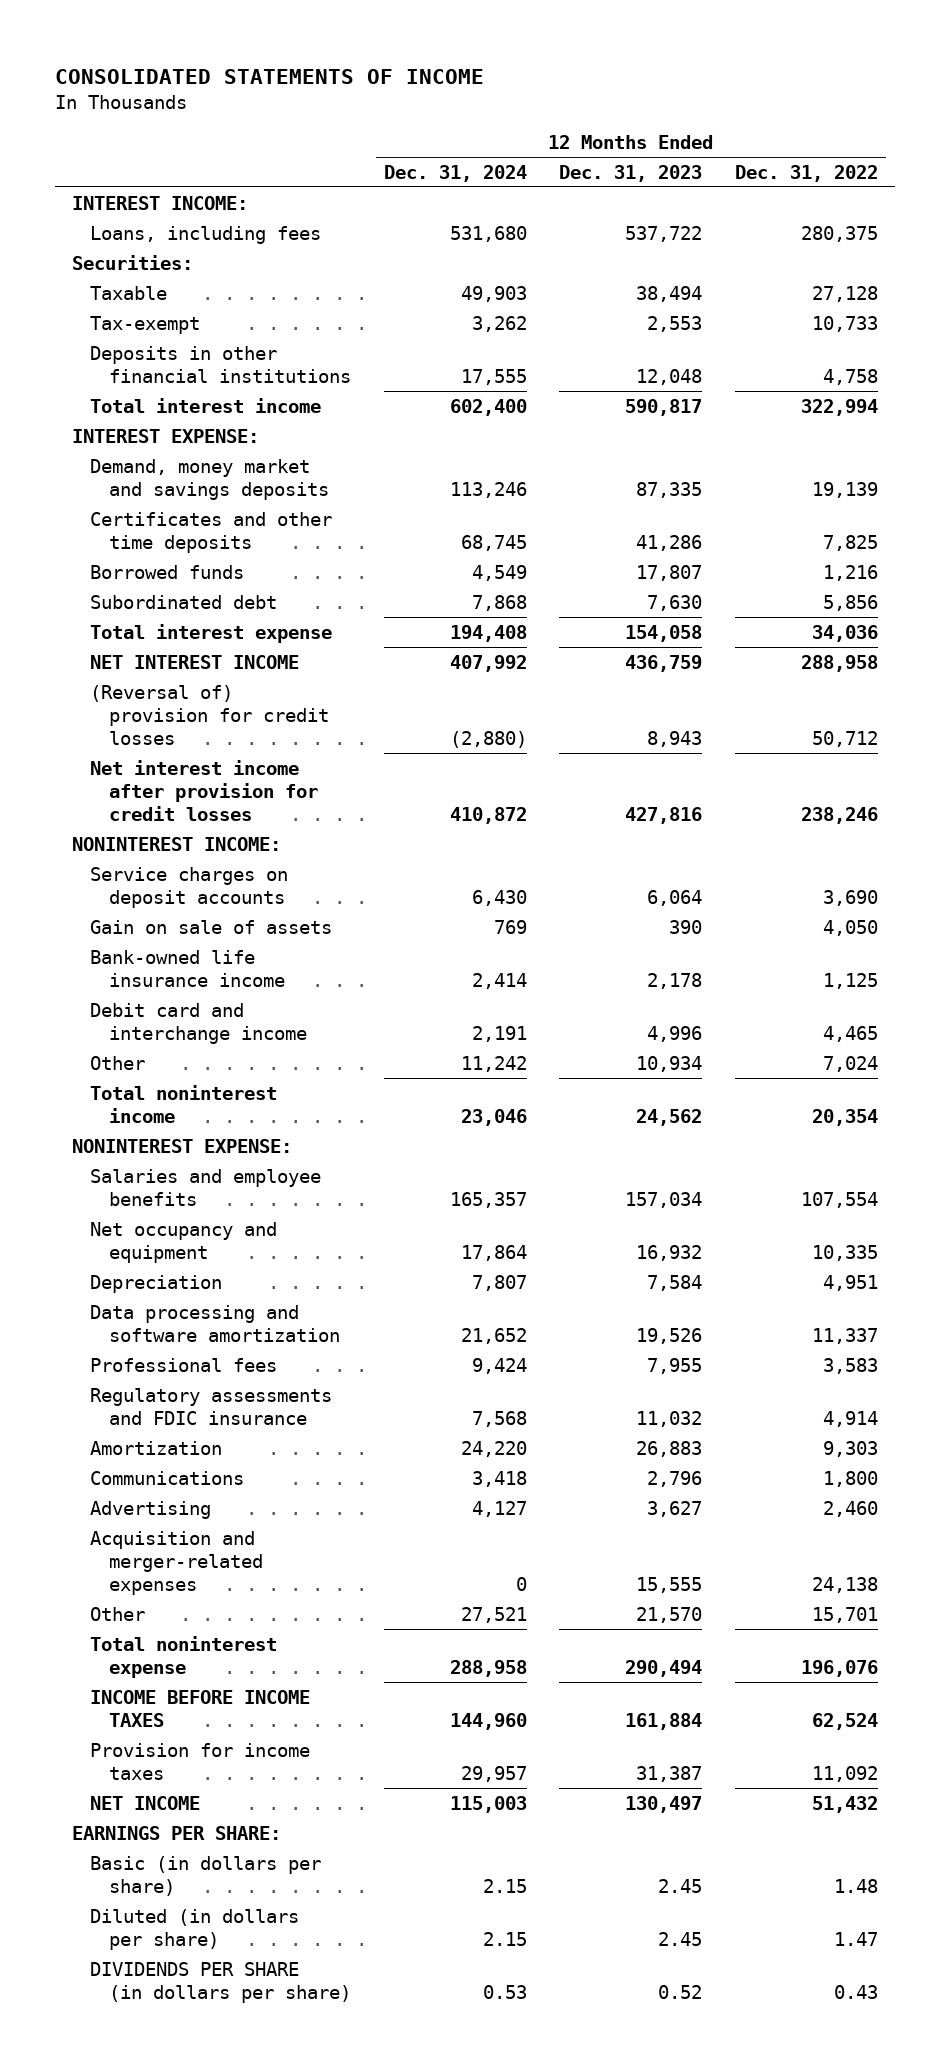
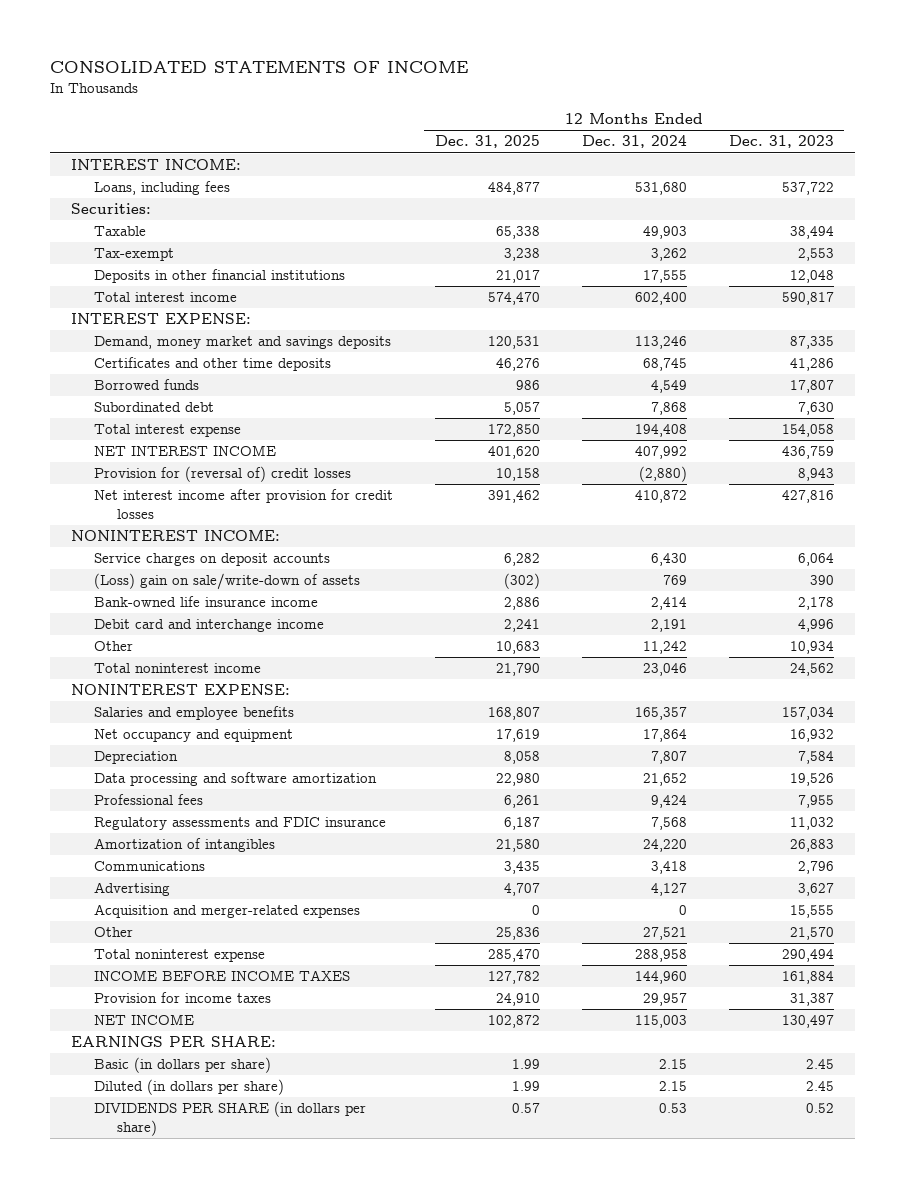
[735,164,879,182] Dec. 31, 2022 -> none
none -> [434,135,540,149] Dec. 31, 2025
[90,684,329,745] (Reversal of) provision for credit losses -> [93,466,351,483] Provision for (reversal of) credit losses
[90,919,333,934] Gain on sale of assets -> [93,573,360,591] (Loss) gain on sale/write-down of assets
[90,1440,223,1455] Amortization -> [93,838,275,853] Amortization of intangibles

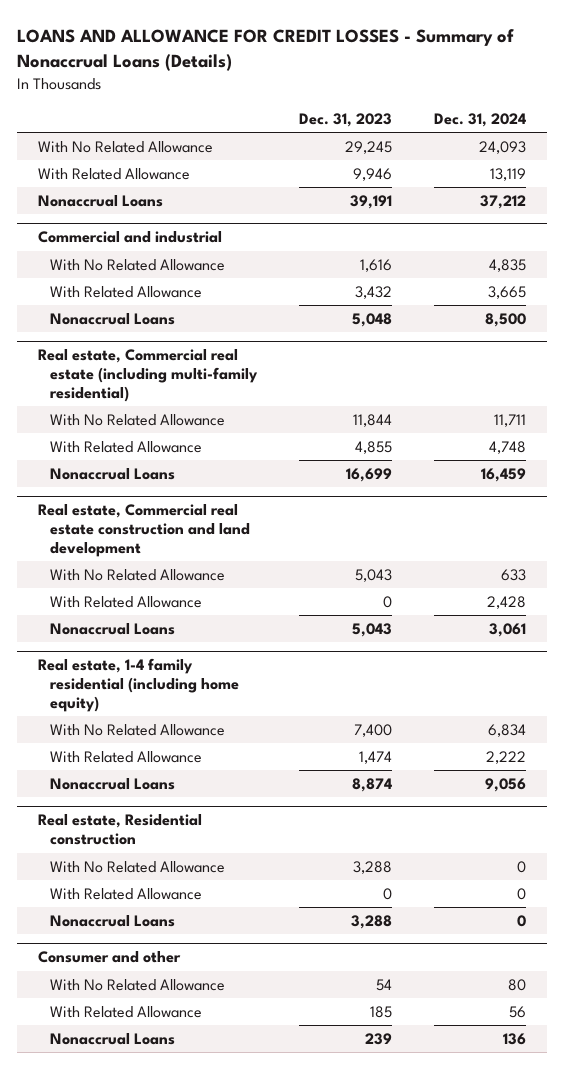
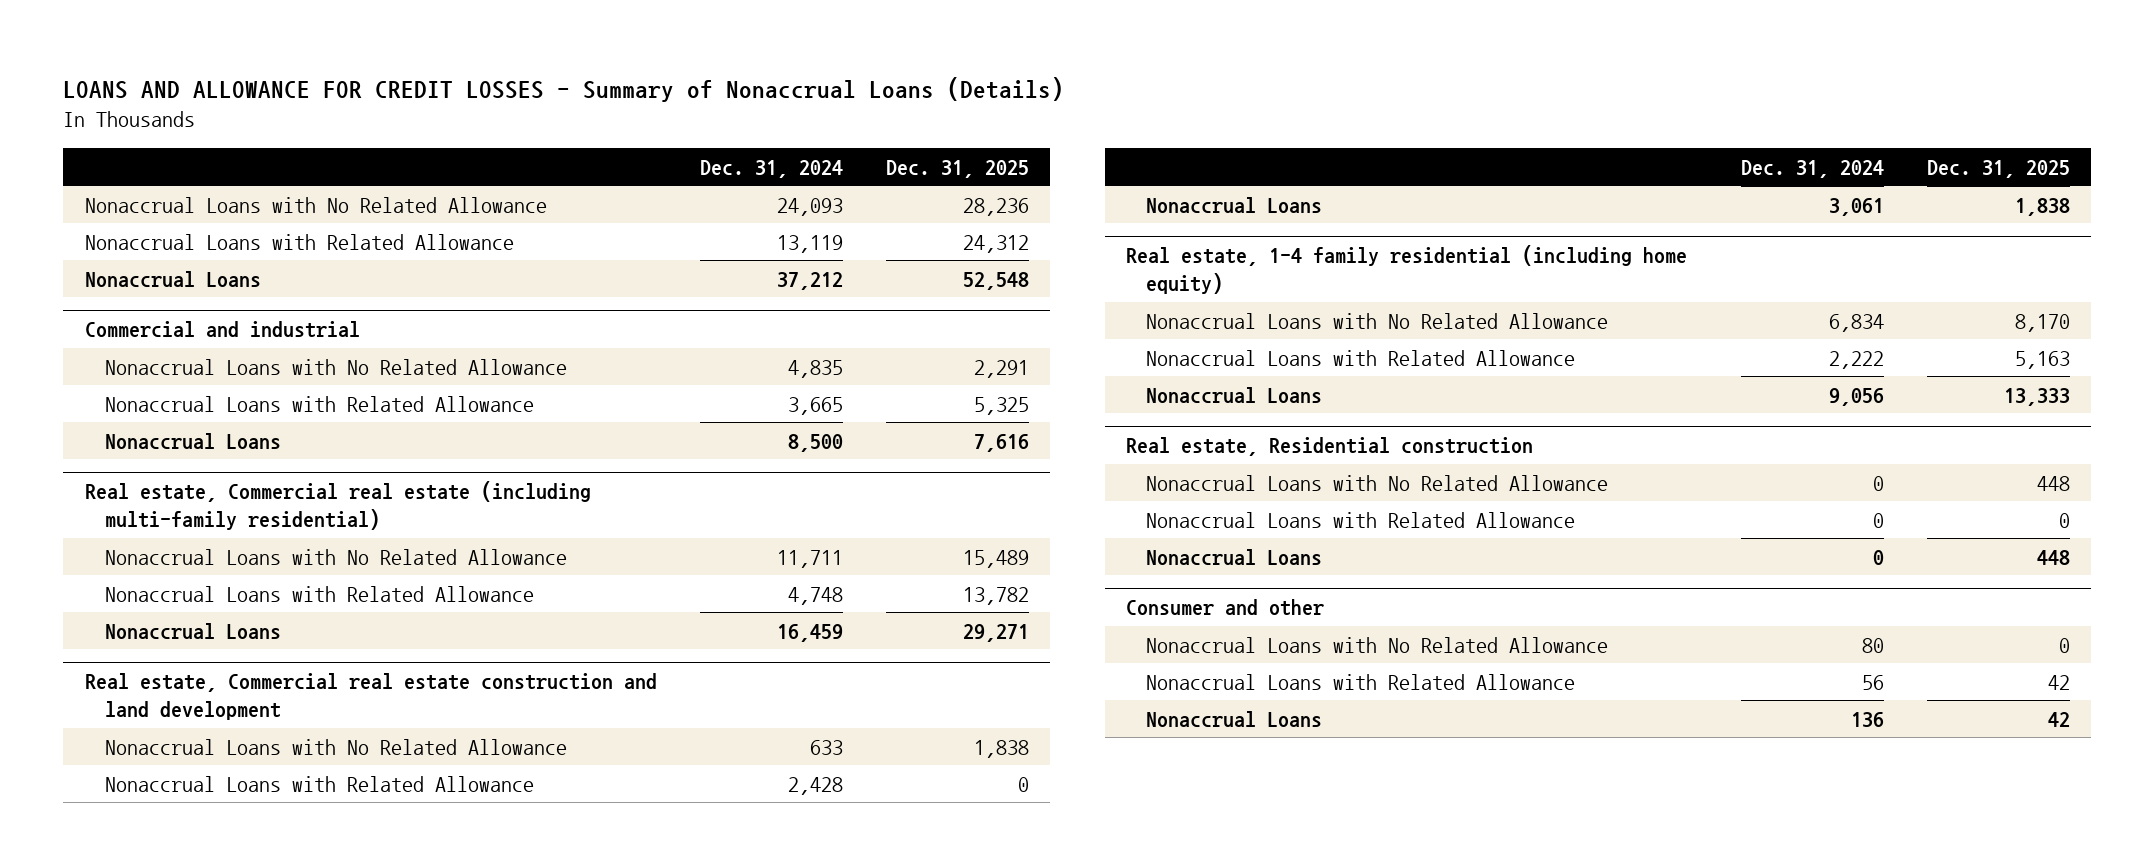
[299,112,393,127] Dec. 31, 2023 -> none
none -> [885,159,1029,178] Dec. 31, 2025
[37,140,213,153] With No Related Allowance -> [84,196,547,213] Nonaccrual Loans with No Related Allowance
[37,167,190,180] With Related Allowance -> [84,233,514,250] Nonaccrual Loans with Related Allowance
[50,258,226,271] With No Related Allowance -> [105,358,568,375] Nonaccrual Loans with No Related Allowance
[50,285,203,298] With Related Allowance -> [105,395,535,412] Nonaccrual Loans with Related Allowance
[50,413,226,426] With No Related Allowance -> [105,548,568,565] Nonaccrual Loans with No Related Allowance
[50,440,203,453] With Related Allowance -> [105,585,535,602] Nonaccrual Loans with Related Allowance
[50,568,226,581] With No Related Allowance -> [105,738,568,755] Nonaccrual Loans with No Related Allowance
[50,595,203,608] With Related Allowance -> [105,775,535,792] Nonaccrual Loans with Related Allowance
[50,723,226,736] With No Related Allowance -> [1146,312,1609,329] Nonaccrual Loans with No Related Allowance
[50,750,203,763] With Related Allowance -> [1146,349,1576,366] Nonaccrual Loans with Related Allowance
[50,860,226,873] With No Related Allowance -> [1146,474,1609,491] Nonaccrual Loans with No Related Allowance
[50,887,203,900] With Related Allowance -> [1146,511,1576,528] Nonaccrual Loans with Related Allowance
[50,978,226,991] With No Related Allowance -> [1146,636,1609,653] Nonaccrual Loans with No Related Allowance
[50,1005,203,1018] With Related Allowance -> [1146,673,1576,690] Nonaccrual Loans with Related Allowance

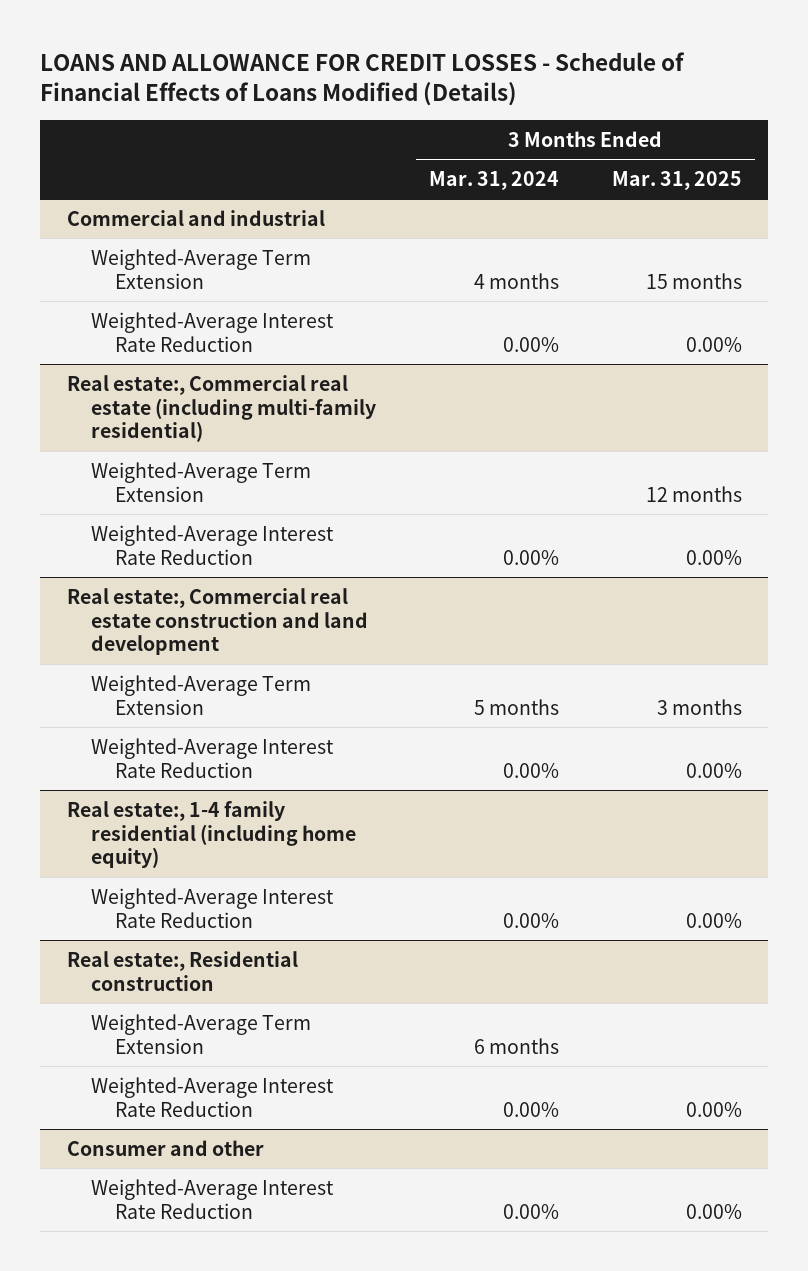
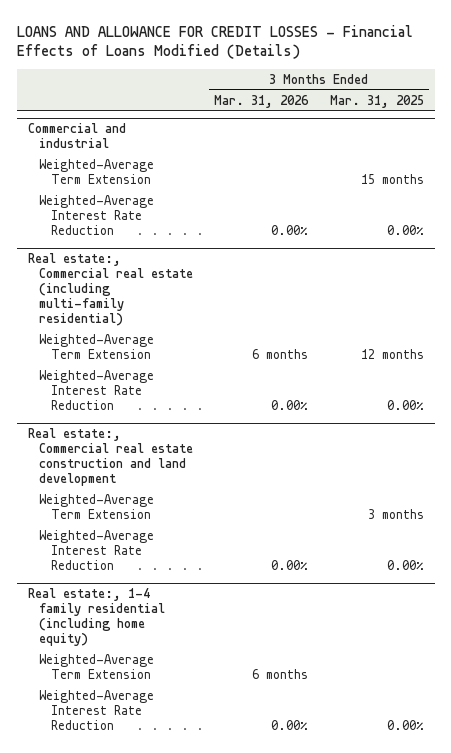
[40,51,686,106] LOANS AND ALLOWANCE FOR CREDIT LOSSES - Schedule of Financial Effects of Loans Modified (Details) -> [16,24,413,60] LOANS AND ALLOWANCE FOR CREDIT LOSSES - Financial Effects of Loans Modified (Details)
[428,170,559,190] Mar. 31, 2024 -> none
none -> [214,94,310,108] Mar. 31, 2026
[91,887,335,928] Weighted-Average Interest Rate Reduction -> none
[66,950,298,991] Real estate:, Residential construction -> none
[66,1139,264,1156] Consumer and other -> none
[91,1178,335,1219] Weighted-Average Interest Rate Reduction -> none

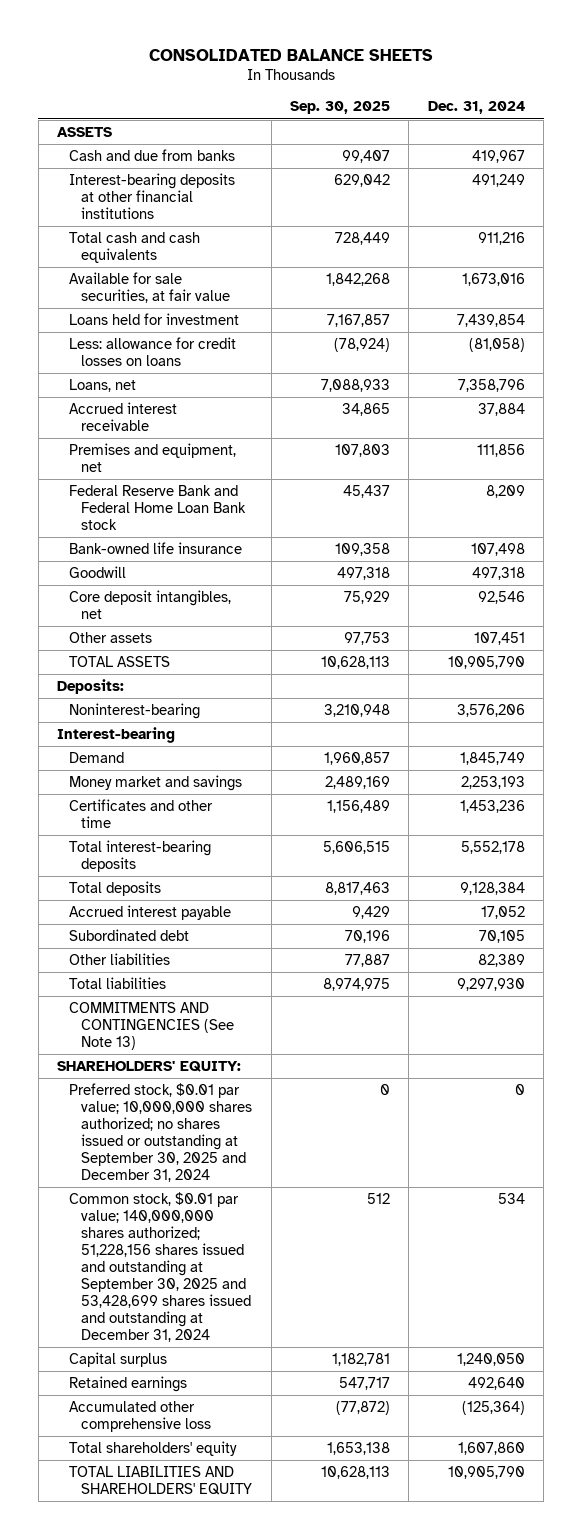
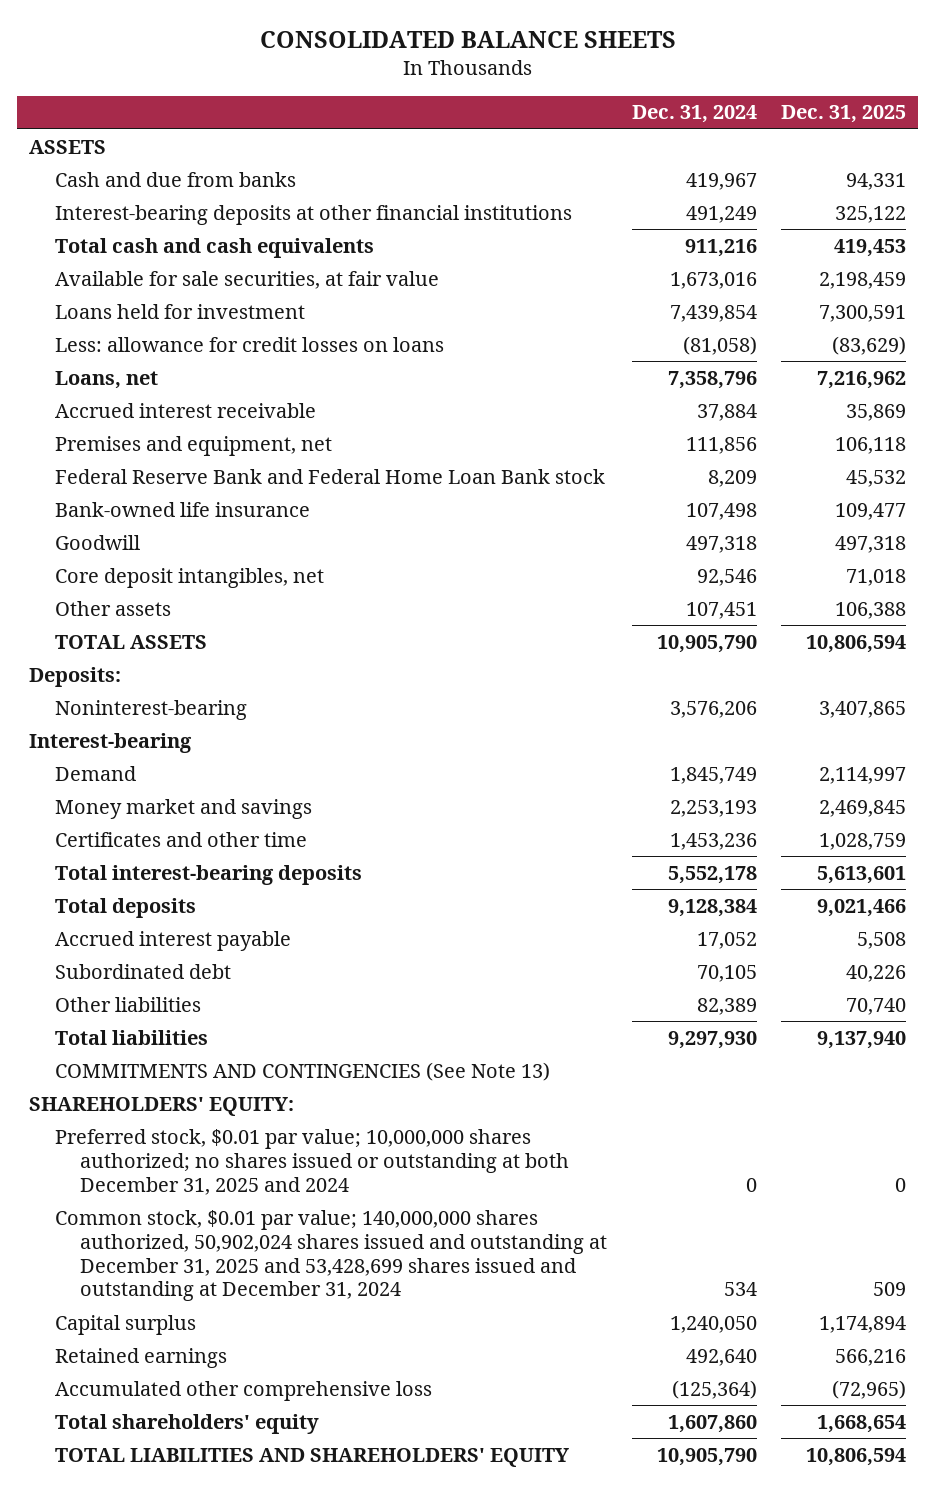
[290,101,391,115] Sep. 30, 2025 -> none
none -> [781,105,907,124] Dec. 31, 2025
[69,1082,253,1183] Preferred stock, $0.01 par value; 10,000,000 shares authorized; no shares issued or outstanding at September 30, 2025 and December 31, 2024 -> [54,1128,570,1195] Preferred stock, $0.01 par value; 10,000,000 shares authorized; no shares issued or outstanding at both December 31, 2025 and 2024
[69,1191,252,1343] Common stock, $0.01 par value; 140,000,000 shares authorized; 51,228,156 shares issued and outstanding at September 30, 2025 and 53,428,699 shares issued and outstanding at December 31, 2024 -> [54,1209,608,1302] Common stock, $0.01 par value; 140,000,000 shares authorized, 50,902,024 shares issued and outstanding at December 31, 2025 and 53,428,699 shares issued and outstanding at December 31, 2024

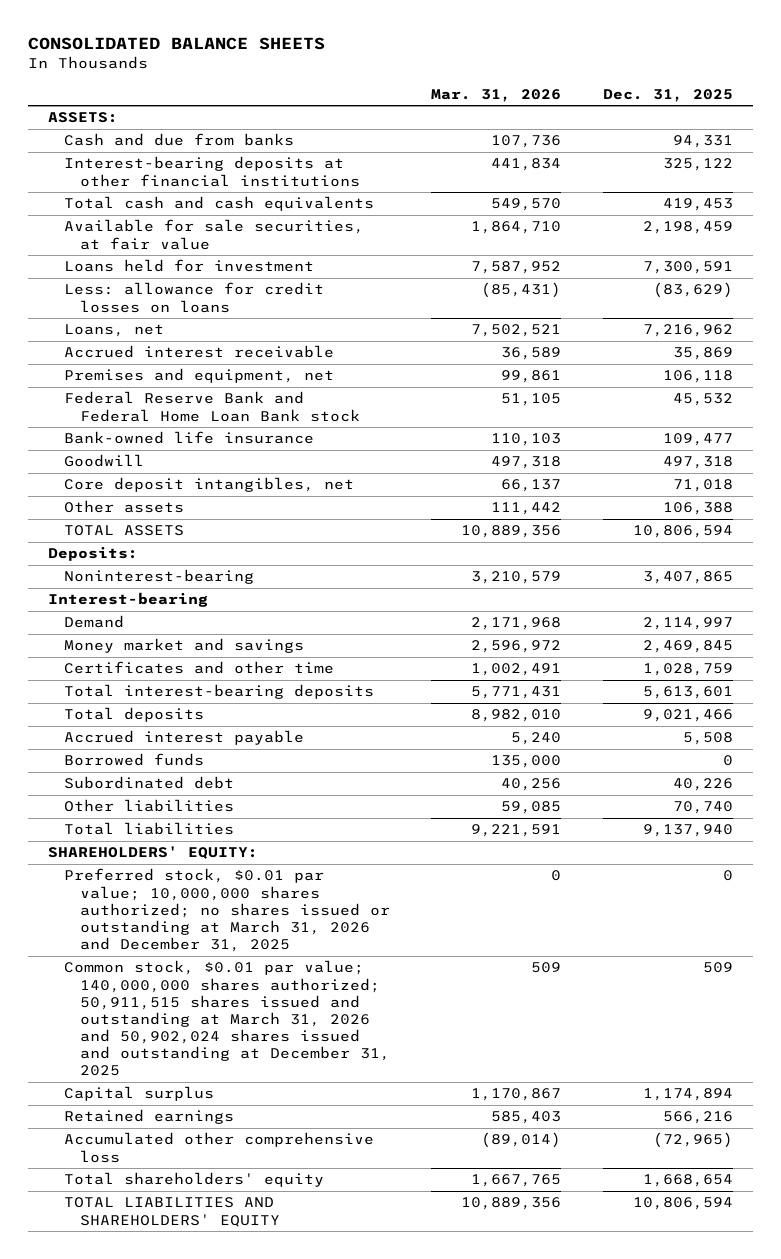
[631,105,757,124] Dec. 31, 2024 -> none
none -> [431,88,562,102] Mar. 31, 2026
[28,139,106,154] ASSETS -> [48,112,119,124] ASSETS:
none -> [64,753,205,767] Borrowed funds
[54,1061,550,1081] COMMITMENTS AND CONTINGENCIES (See Note 13) -> none
[54,1128,570,1195] Preferred stock, $0.01 par value; 10,000,000 shares authorized; no shares issued or outstanding at both December 31, 2025 and 2024 -> [64,868,391,952] Preferred stock, $0.01 par value; 10,000,000 shares authorized; no shares issued or outstanding at March 31, 2026 and December 31, 2025
[54,1209,608,1302] Common stock, $0.01 par value; 140,000,000 shares authorized, 50,902,024 shares issued and outstanding at December 31, 2025 and 53,428,699 shares issued and outstanding at December 31, 2024 -> [64,960,391,1077] Common stock, $0.01 par value; 140,000,000 shares authorized; 50,911,515 shares issued and outstanding at March 31, 2026 and 50,902,024 shares issued and outstanding at December 31, 2025

